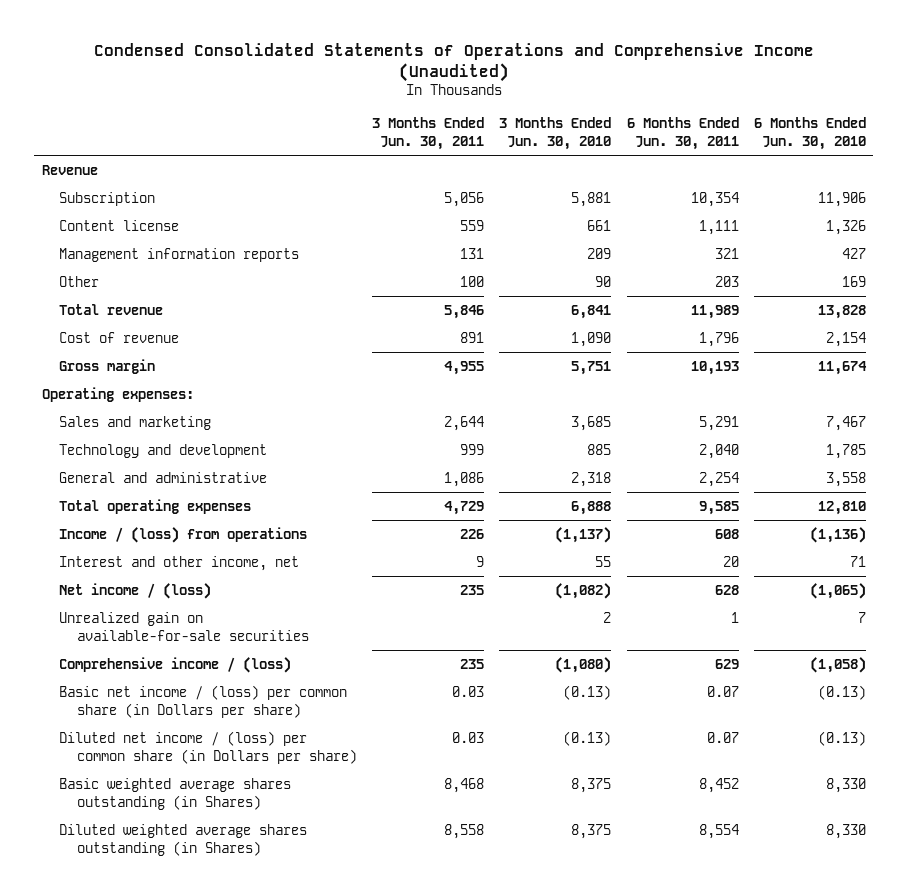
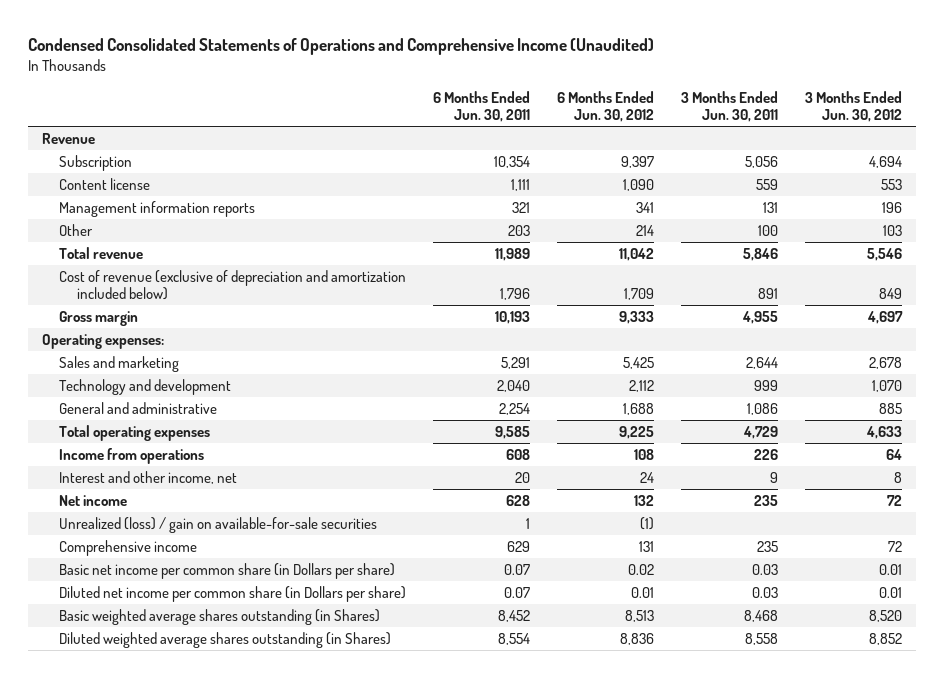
[499,117,612,150] 3 Months Ended Jun. 30, 2010 -> none
[753,117,866,150] 6 Months Ended Jun. 30, 2010 -> none
none -> [557,90,655,123] 6 Months Ended Jun. 30, 2012
none -> [805,90,903,123] 3 Months Ended Jun. 30, 2012
[59,331,180,343] Cost of revenue -> [59,269,407,301] Cost of revenue (exclusive of depreciation and amortization included below)
[59,526,308,543] Income / (loss) from operations -> [59,447,205,464] Income from operations
[59,582,212,599] Net income / (loss) -> [59,494,128,506] Net income
[59,611,310,641] Unrealized gain on available-for-sale securities -> [59,516,378,533] Unrealized (loss) / gain on available-for-sale securities
[59,656,292,673] Comprehensive income / (loss) -> [59,539,198,556] Comprehensive income
[59,684,348,718] Basic net income / (loss) per common share (in Dollars per share) -> [59,562,396,579] Basic net income per common share (in Dollars per share)
[59,730,358,764] Diluted net income / (loss) per common share (in Dollars per share) -> [59,585,407,602] Diluted net income per common share (in Dollars per share)

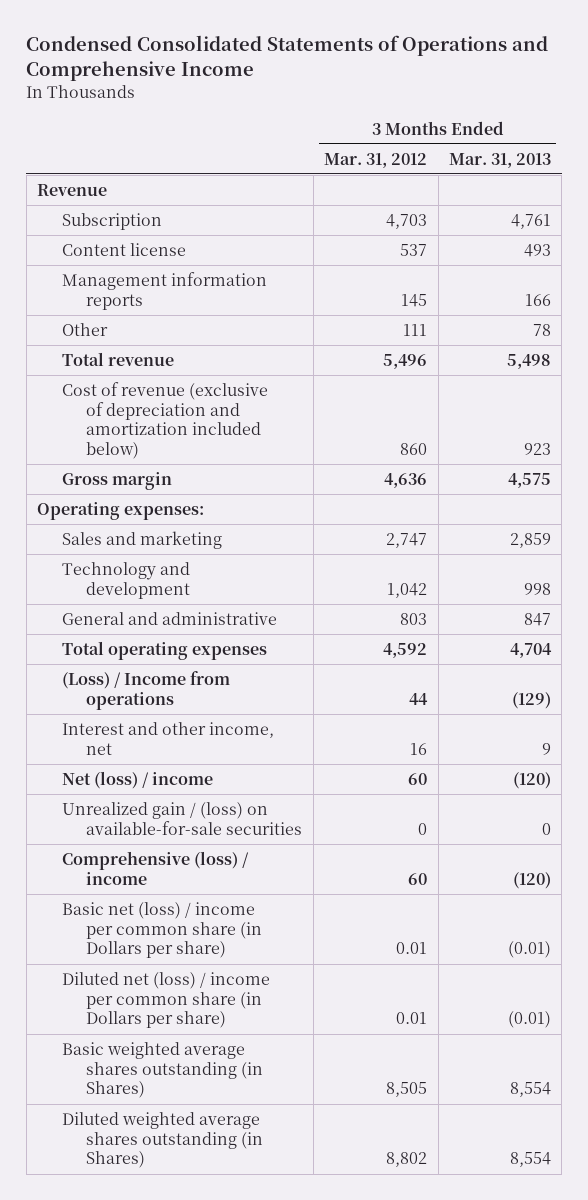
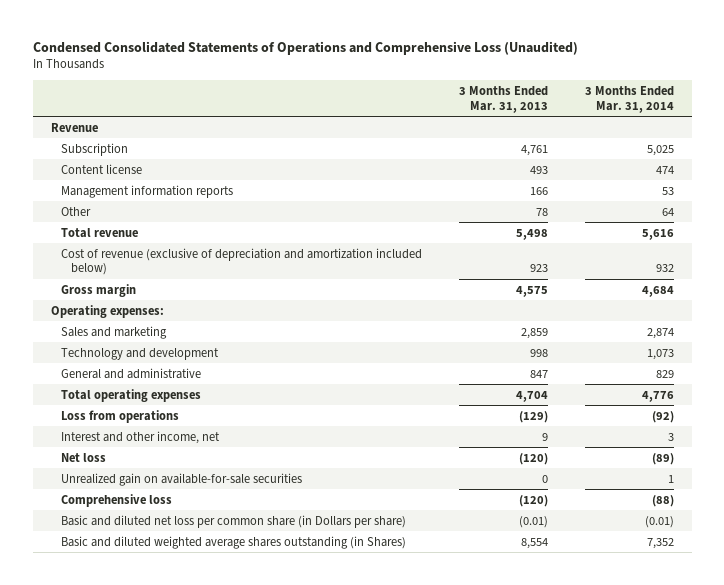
[26,35,549,82] Condensed Consolidated Statements of Operations and Comprehensive Income -> [32,40,578,55] Condensed Consolidated Statements of Operations and Comprehensive Loss (Unaudited)
[324,152,428,168] Mar. 31, 2012 -> none
none -> [584,86,674,113] 3 Months Ended Mar. 31, 2014
[61,670,230,710] (Loss) / Income from operations -> [60,409,179,423] Loss from operations
[61,901,263,959] Basic net (loss) / income per common share (in Dollars per share) -> none
[61,1041,264,1099] Basic weighted average shares outstanding (in Shares) -> none
[61,770,213,789] Net (loss) / income -> [60,452,106,462] Net loss
[61,801,303,835] Unrealized gain / (loss) on available-for-sale securities -> [60,472,302,486] Unrealized gain on available-for-sale securities
[61,850,249,885] Comprehensive (loss) / income -> [60,493,172,507] Comprehensive loss
[61,971,270,1029] Diluted net (loss) / income per common share (in Dollars per share) -> [60,514,406,528] Basic and diluted net loss per common share (in Dollars per share)
[61,1111,264,1169] Diluted weighted average shares outstanding (in Shares) -> [60,535,406,549] Basic and diluted weighted average shares outstanding (in Shares)

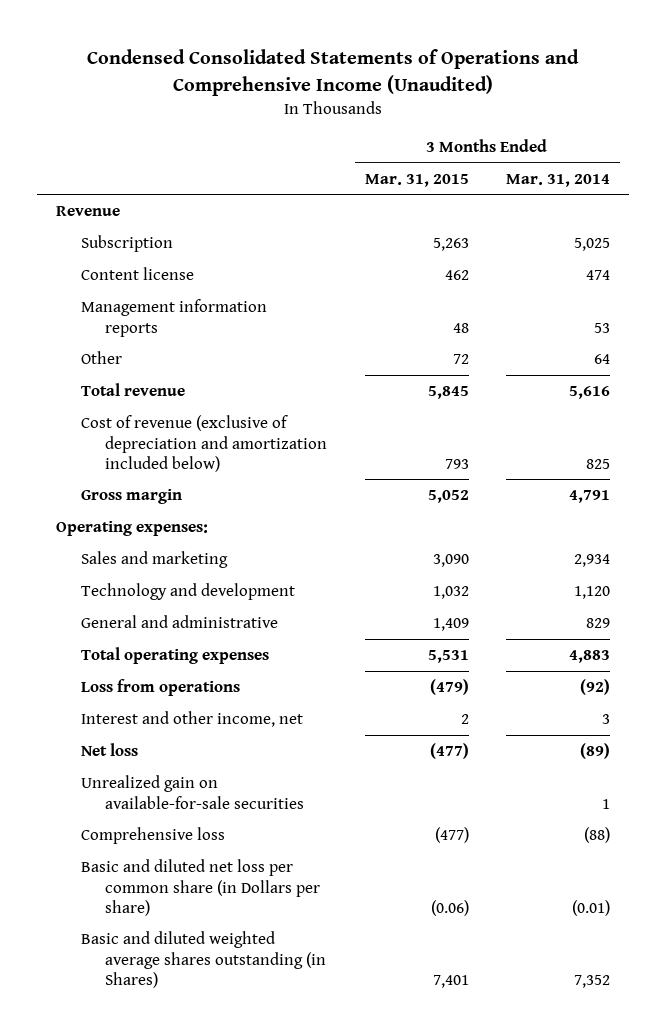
[32,40,578,55] Condensed Consolidated Statements of Operations and Comprehensive Loss (Unaudited) -> [87,49,580,96] Condensed Consolidated Statements of Operations and Comprehensive Income (Unaudited)
[458,86,548,113] 3 Months Ended Mar. 31, 2013 -> none
none -> [364,173,469,187] Mar. 31, 2015
[655,264,674,273] 932 -> [586,459,611,470] 825
[641,285,674,297] 4,684 -> [569,490,611,504] 4,791
[646,327,674,339] 2,874 -> [574,554,611,568] 2,934
[646,348,674,360] 1,073 -> [574,586,611,600] 1,120
[641,390,674,402] 4,776 -> [569,650,611,664] 4,883

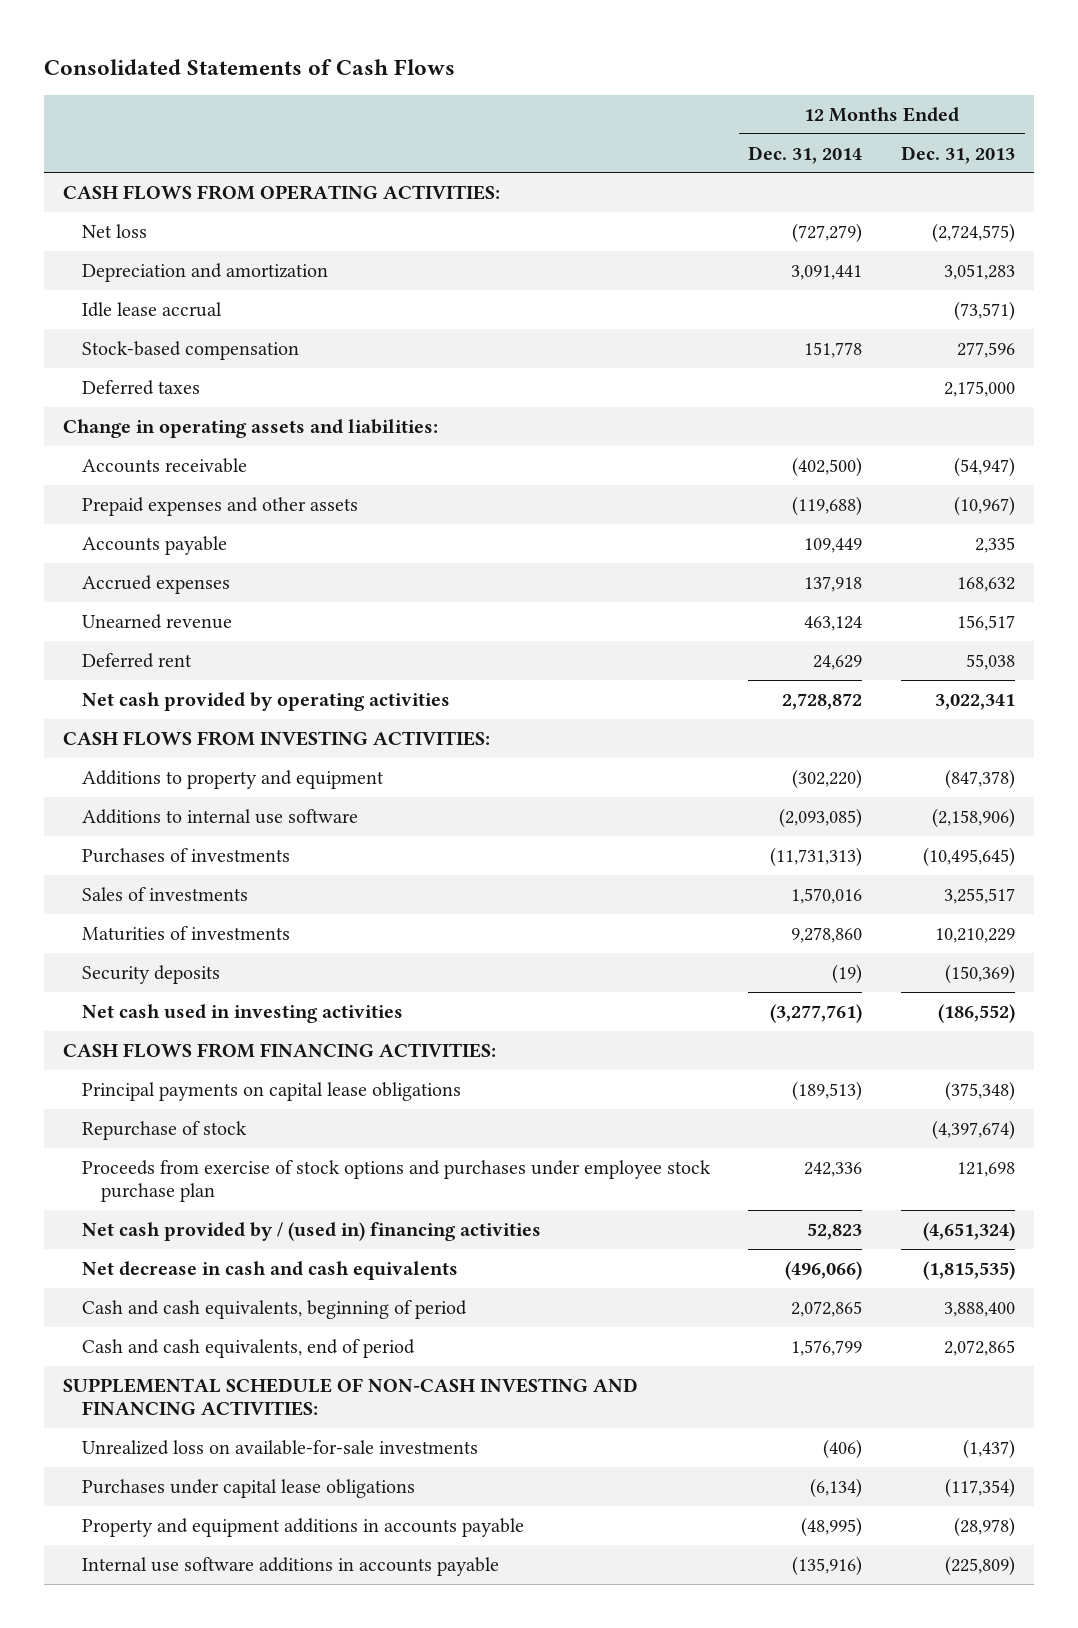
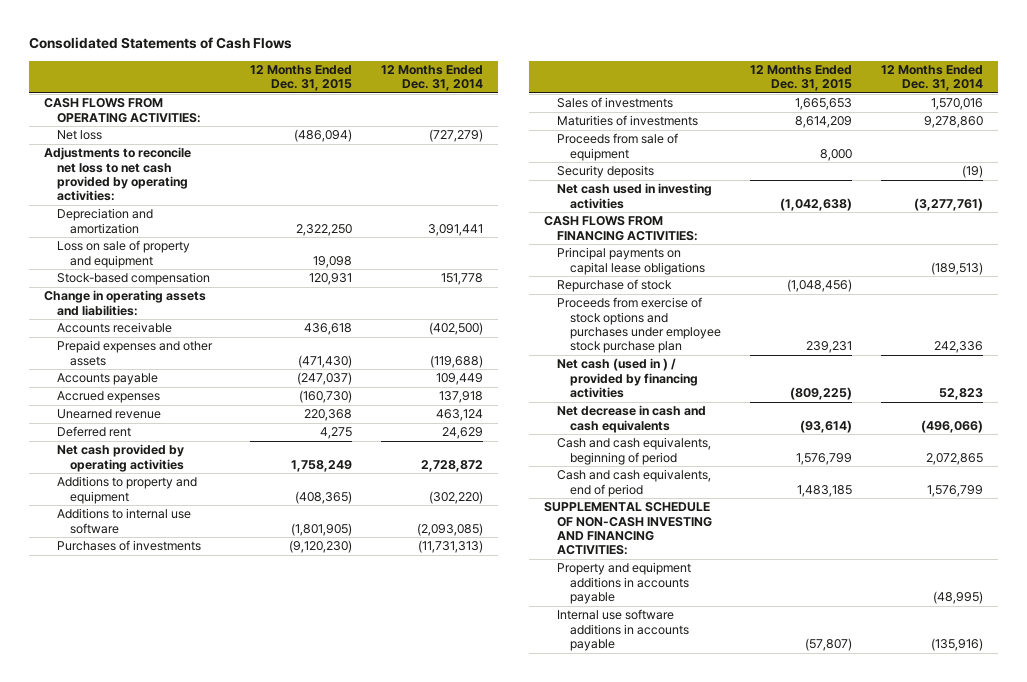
[901,145,1016,164] Dec. 31, 2013 -> none
none -> [250,64,353,92] 12 Months Ended Dec. 31, 2015
none -> [43,147,191,202] Adjustments to reconcile net loss to net cash provided by operating activities:
[81,301,222,317] Idle lease accrual -> none
none -> [56,240,190,268] Loss on sale of property and equipment
[81,379,200,395] Deferred taxes -> none
[63,730,491,746] CASH FLOWS FROM INVESTING ACTIVITIES: -> none
none -> [556,133,678,161] Proceeds from sale of equipment
[81,1221,541,1241] Net cash provided by / (used in) financing activities -> [556,358,698,399] Net cash (used in ) / provided by financing activities
[81,1439,478,1455] Unrealized loss on available-for-sale investments -> none
[81,1478,415,1498] Purchases under capital lease obligations -> none

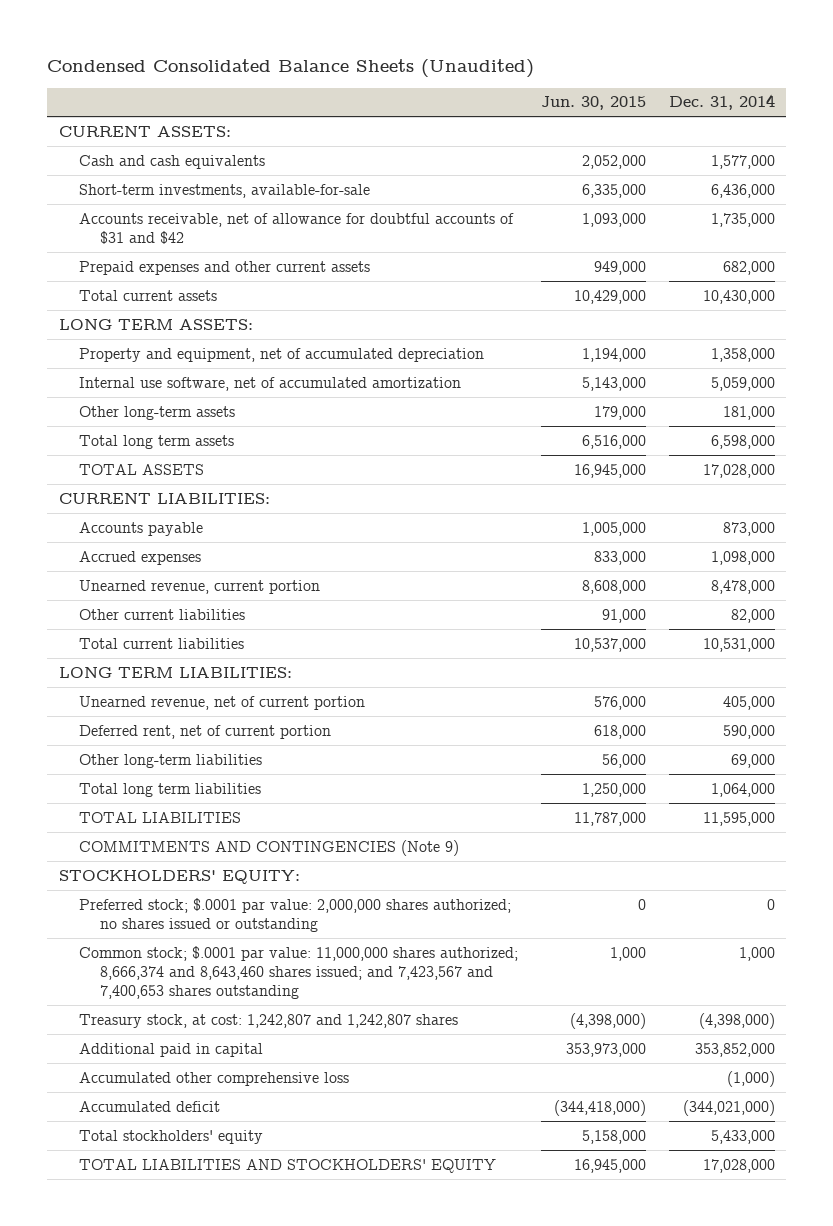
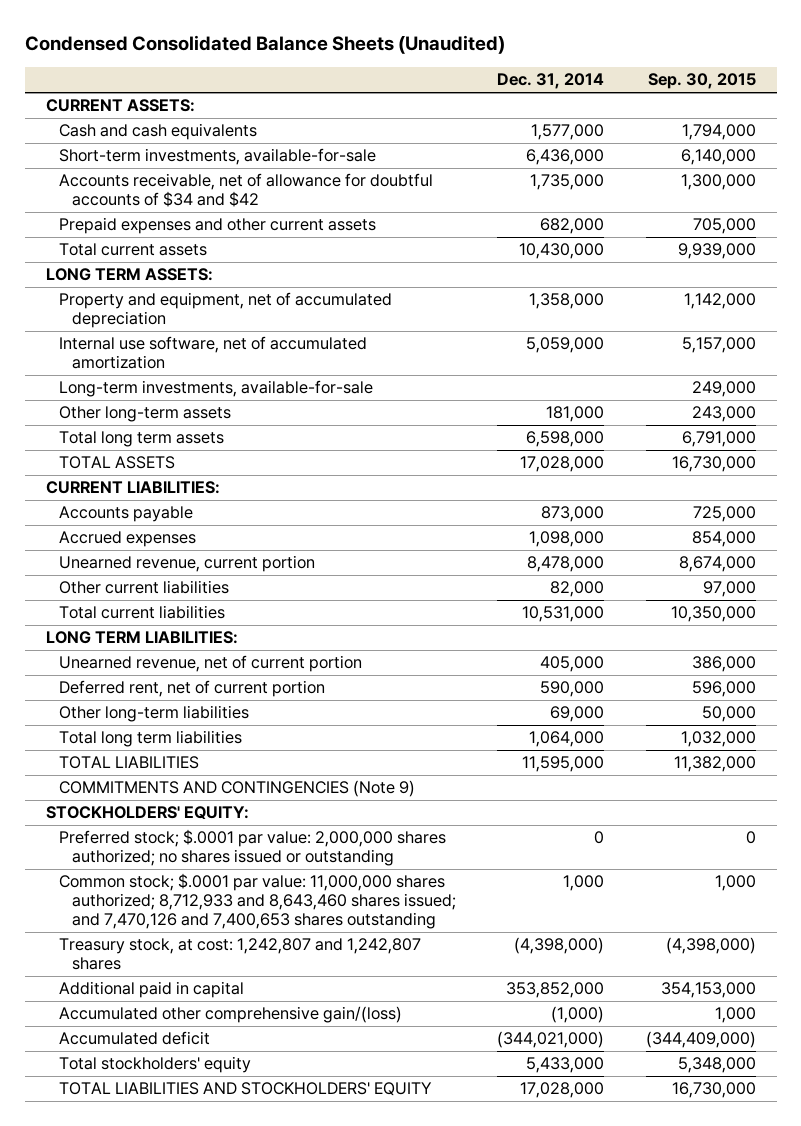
[540,96,646,111] Jun. 30, 2015 -> none
none -> [647,73,756,90] Sep. 30, 2015
[79,212,515,245] Accounts receivable, net of allowance for doubtful accounts of $31 and $42 -> [58,173,433,208] Accounts receivable, net of allowance for doubtful accounts of $34 and $42
none -> [58,380,373,398] Long-term investments, available-for-sale
[79,945,519,1000] Common stock; $.0001 par value: 11,000,000 shares authorized; 8,666,374 and 8,643,460 shares issued; and 7,423,567 and 7,400,653 shares outstanding -> [58,873,456,930] Common stock; $.0001 par value: 11,000,000 shares authorized; 8,712,933 and 8,643,460 shares issued; and 7,470,126 and 7,400,653 shares outstanding
[79,1071,350,1086] Accumulated other comprehensive loss -> [58,1006,402,1024] Accumulated other comprehensive gain/(loss)

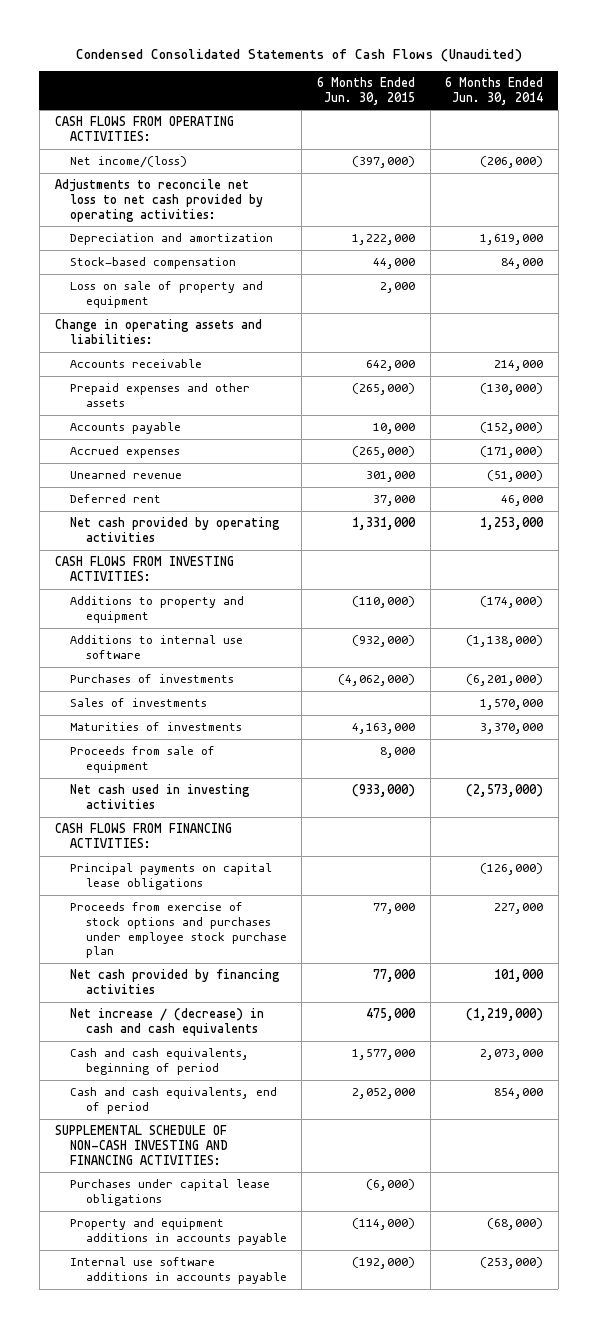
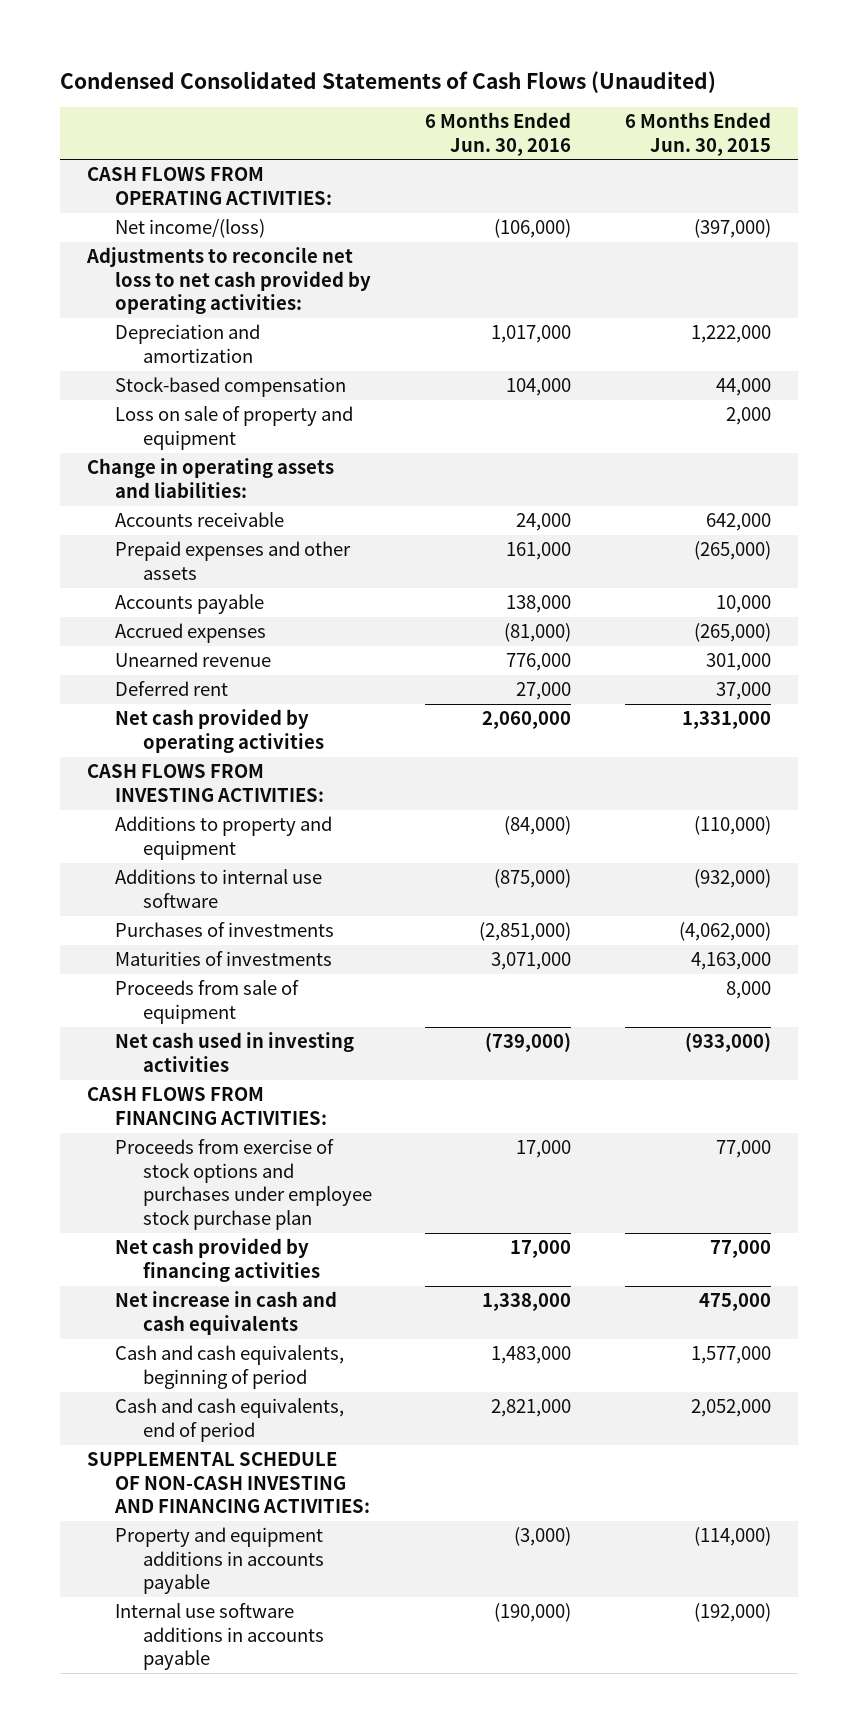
[445,77,544,105] 6 Months Ended Jun. 30, 2014 -> none
none -> [425,112,572,156] 6 Months Ended Jun. 30, 2016
[70,698,208,708] Sales of investments -> none
[70,863,273,890] Principal payments on capital lease obligations -> none
[70,1008,265,1036] Net increase / (decrease) in cash and cash equivalents -> [114,1291,337,1335] Net increase in cash and cash equivalents
[70,1179,271,1206] Purchases under capital lease obligations -> none

